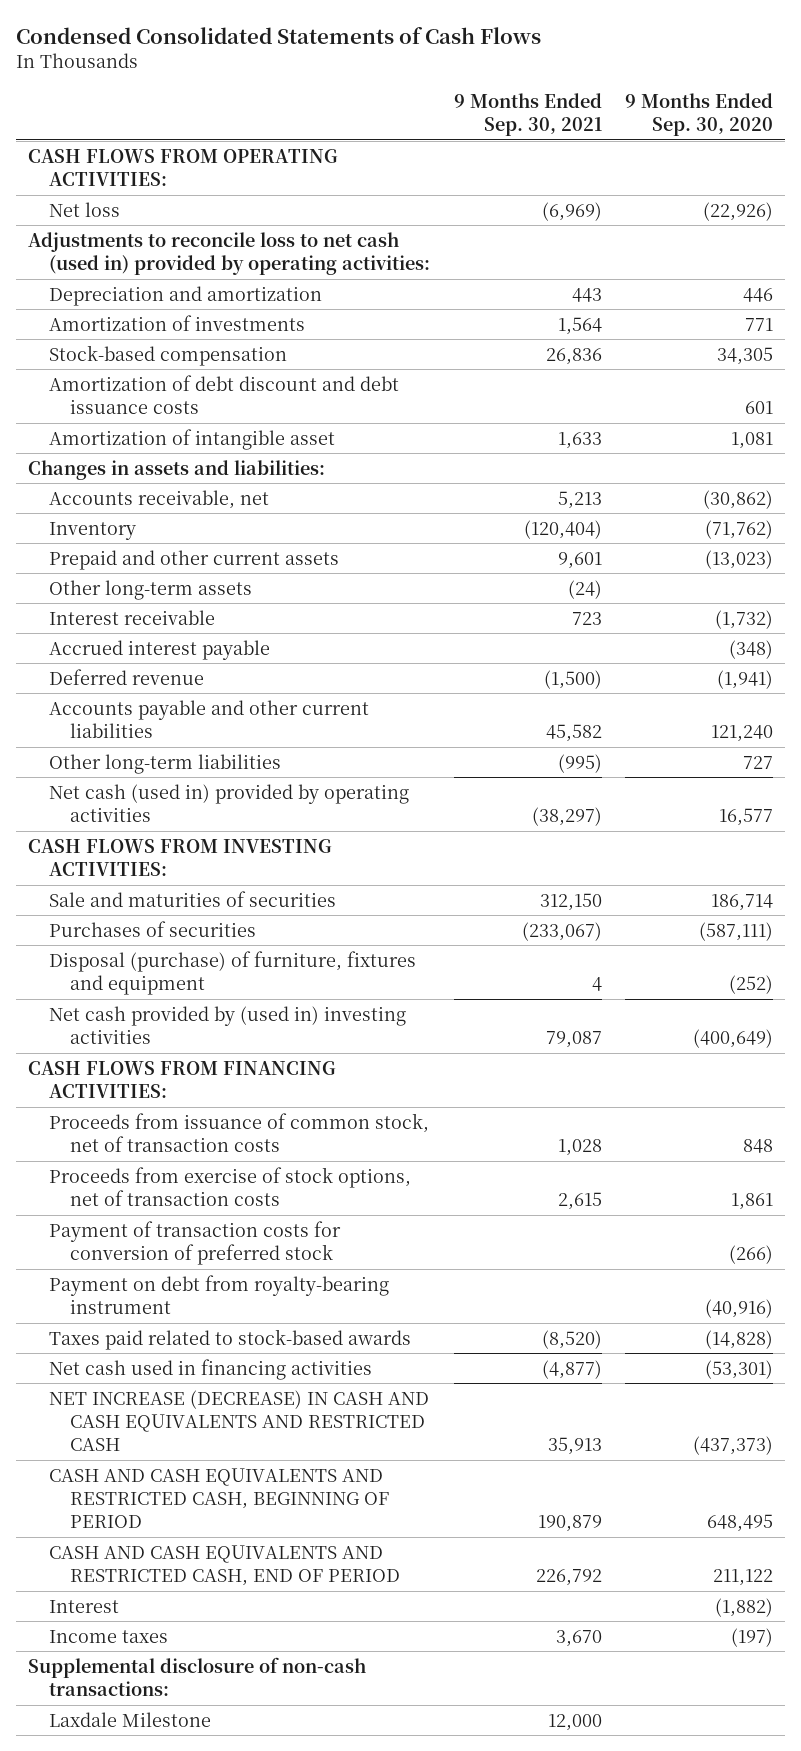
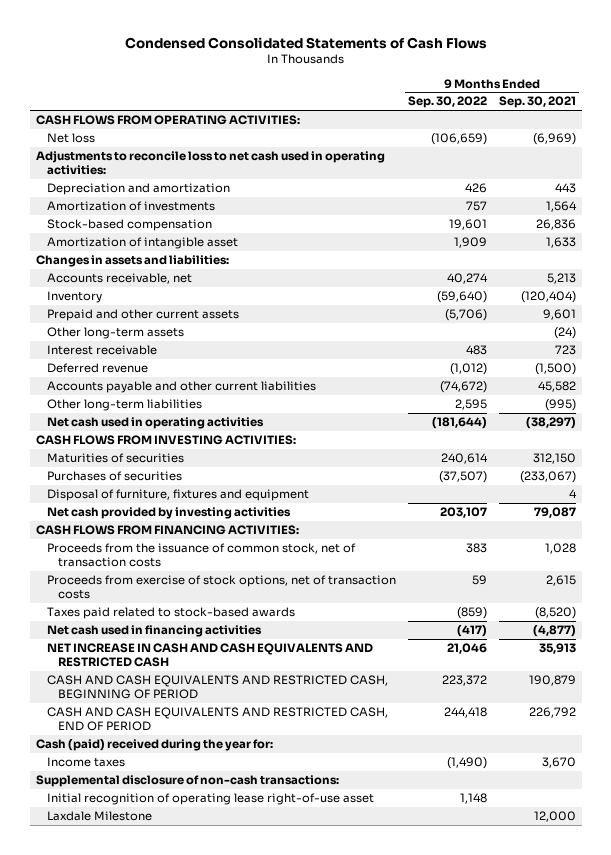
[625,92,774,137] 9 Months Ended Sep. 30, 2020 -> none
none -> [407,96,487,109] Sep. 30, 2022
[27,231,431,276] Adjustments to reconcile loss to net cash (used in) provided by operating activities: -> [35,151,385,176] Adjustments to reconcile loss to net cash used in operating activities:
[49,374,400,415] Amortization of debt discount and debt issuance costs -> none
[49,639,271,660] Accrued interest payable -> none
[49,783,410,823] Net cash (used in) provided by operating activities -> [46,417,264,430] Net cash used in operating activities
[49,890,337,907] Sale and maturities of securities -> [46,453,184,464] Maturities of securities
[49,950,417,996] Disposal (purchase) of furniture, fixtures and equipment -> [46,489,309,502] Disposal of furniture, fixtures and equipment
[49,1005,407,1045] Net cash provided by (used in) investing activities -> [46,507,291,520] Net cash provided by investing activities
[49,1112,430,1153] Proceeds from issuance of common stock, net of transaction costs -> [46,543,356,568] Proceeds from the issuance of common stock, net of transaction costs
[49,1220,342,1266] Payment of transaction costs for conversion of preferred stock -> none
[49,1274,390,1315] Payment on debt from royalty-bearing instrument -> none
[49,1389,430,1452] NET INCREASE (DECREASE) IN CASH AND CASH EQUIVALENTS AND RESTRICTED CASH -> [46,643,373,668] NET INCREASE IN CASH AND CASH EQUIVALENTS AND RESTRICTED CASH
[49,1599,120,1613] Interest -> none
none -> [35,739,273,752] Cash (paid) received during the year for:
none -> [46,793,374,806] Initial recognition of operating lease right-of-use asset

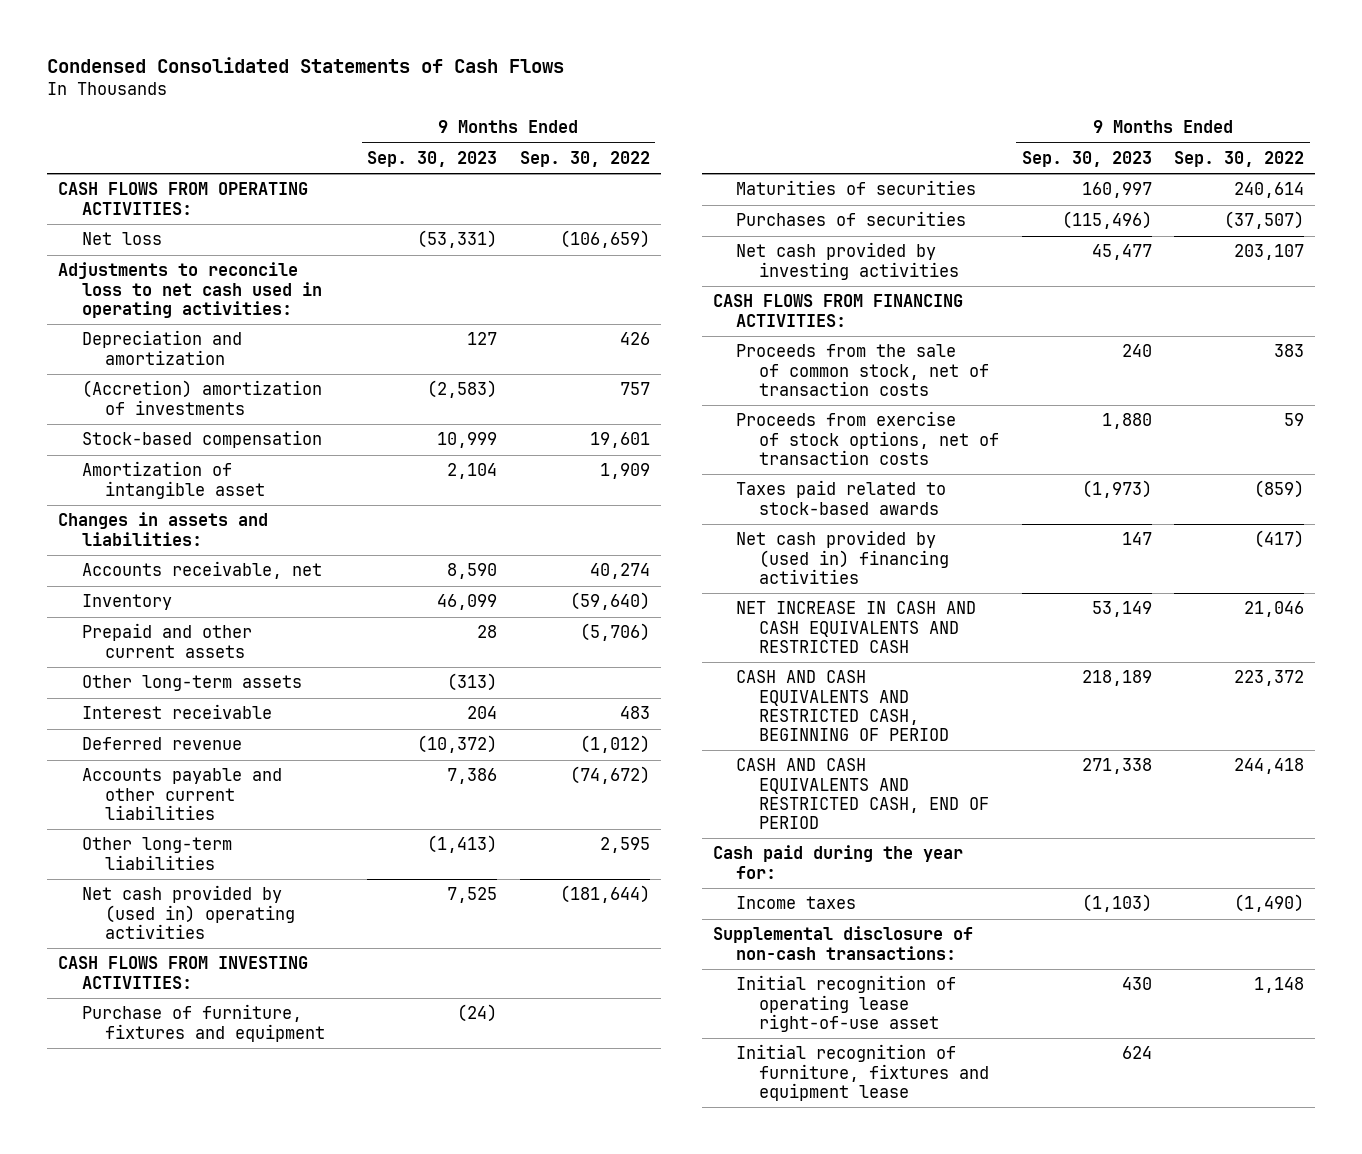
[498,96,576,109] Sep. 30, 2021 -> none
none -> [367,150,498,167] Sep. 30, 2023
[46,201,215,212] Amortization of investments -> [81,380,322,415] (Accretion) amortization of investments
[46,417,264,430] Net cash used in operating activities -> [81,885,295,939] Net cash provided by (used in) operating activities
none -> [81,1004,325,1042] Purchase of furniture, fixtures and equipment
[46,489,309,502] Disposal of furniture, fixtures and equipment -> none
[46,543,356,568] Proceeds from the issuance of common stock, net of transaction costs -> [736,344,990,396] Proceeds from the sale of common stock, net of transaction costs
[46,625,262,638] Net cash used in financing activities -> [736,530,950,584] Net cash provided by (used in) financing activities
[35,739,273,752] Cash (paid) received during the year for: -> [712,845,963,879] Cash paid during the year for:
[46,811,152,822] Laxdale Milestone -> none
none -> [736,1044,990,1101] Initial recognition of furniture, fixtures and equipment lease

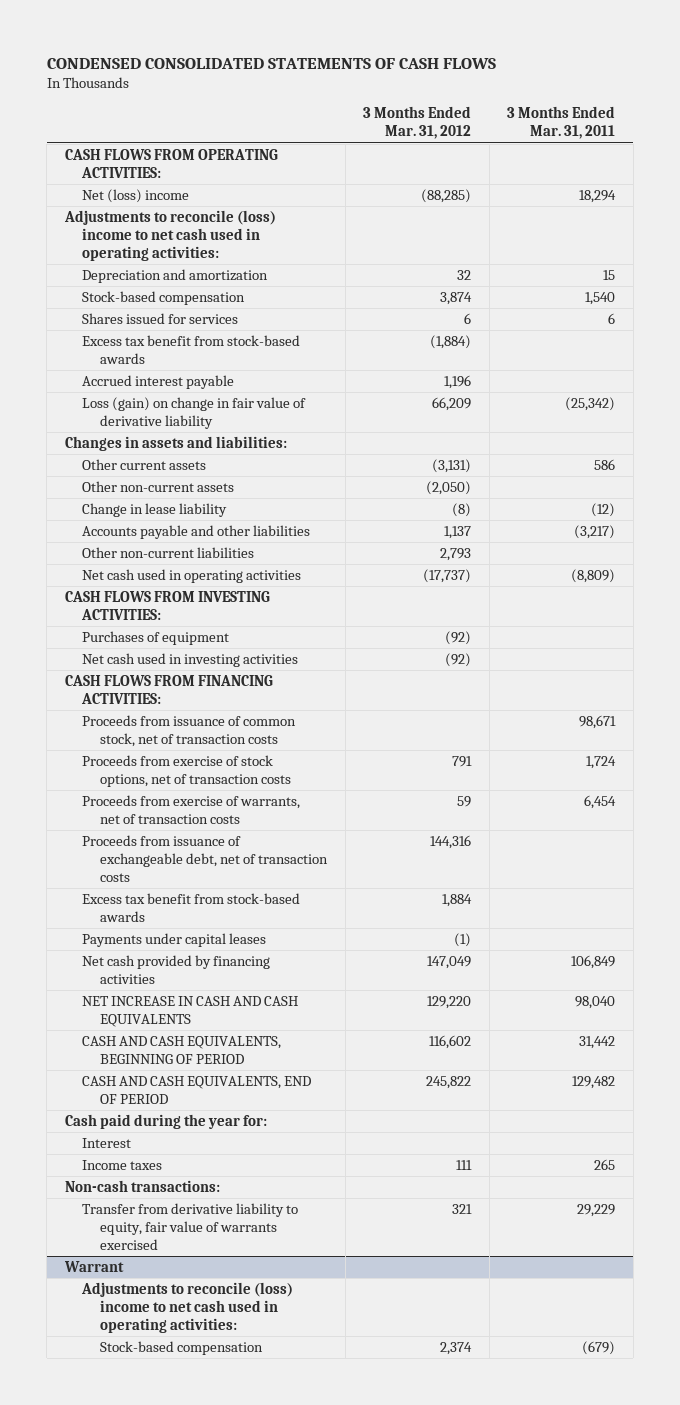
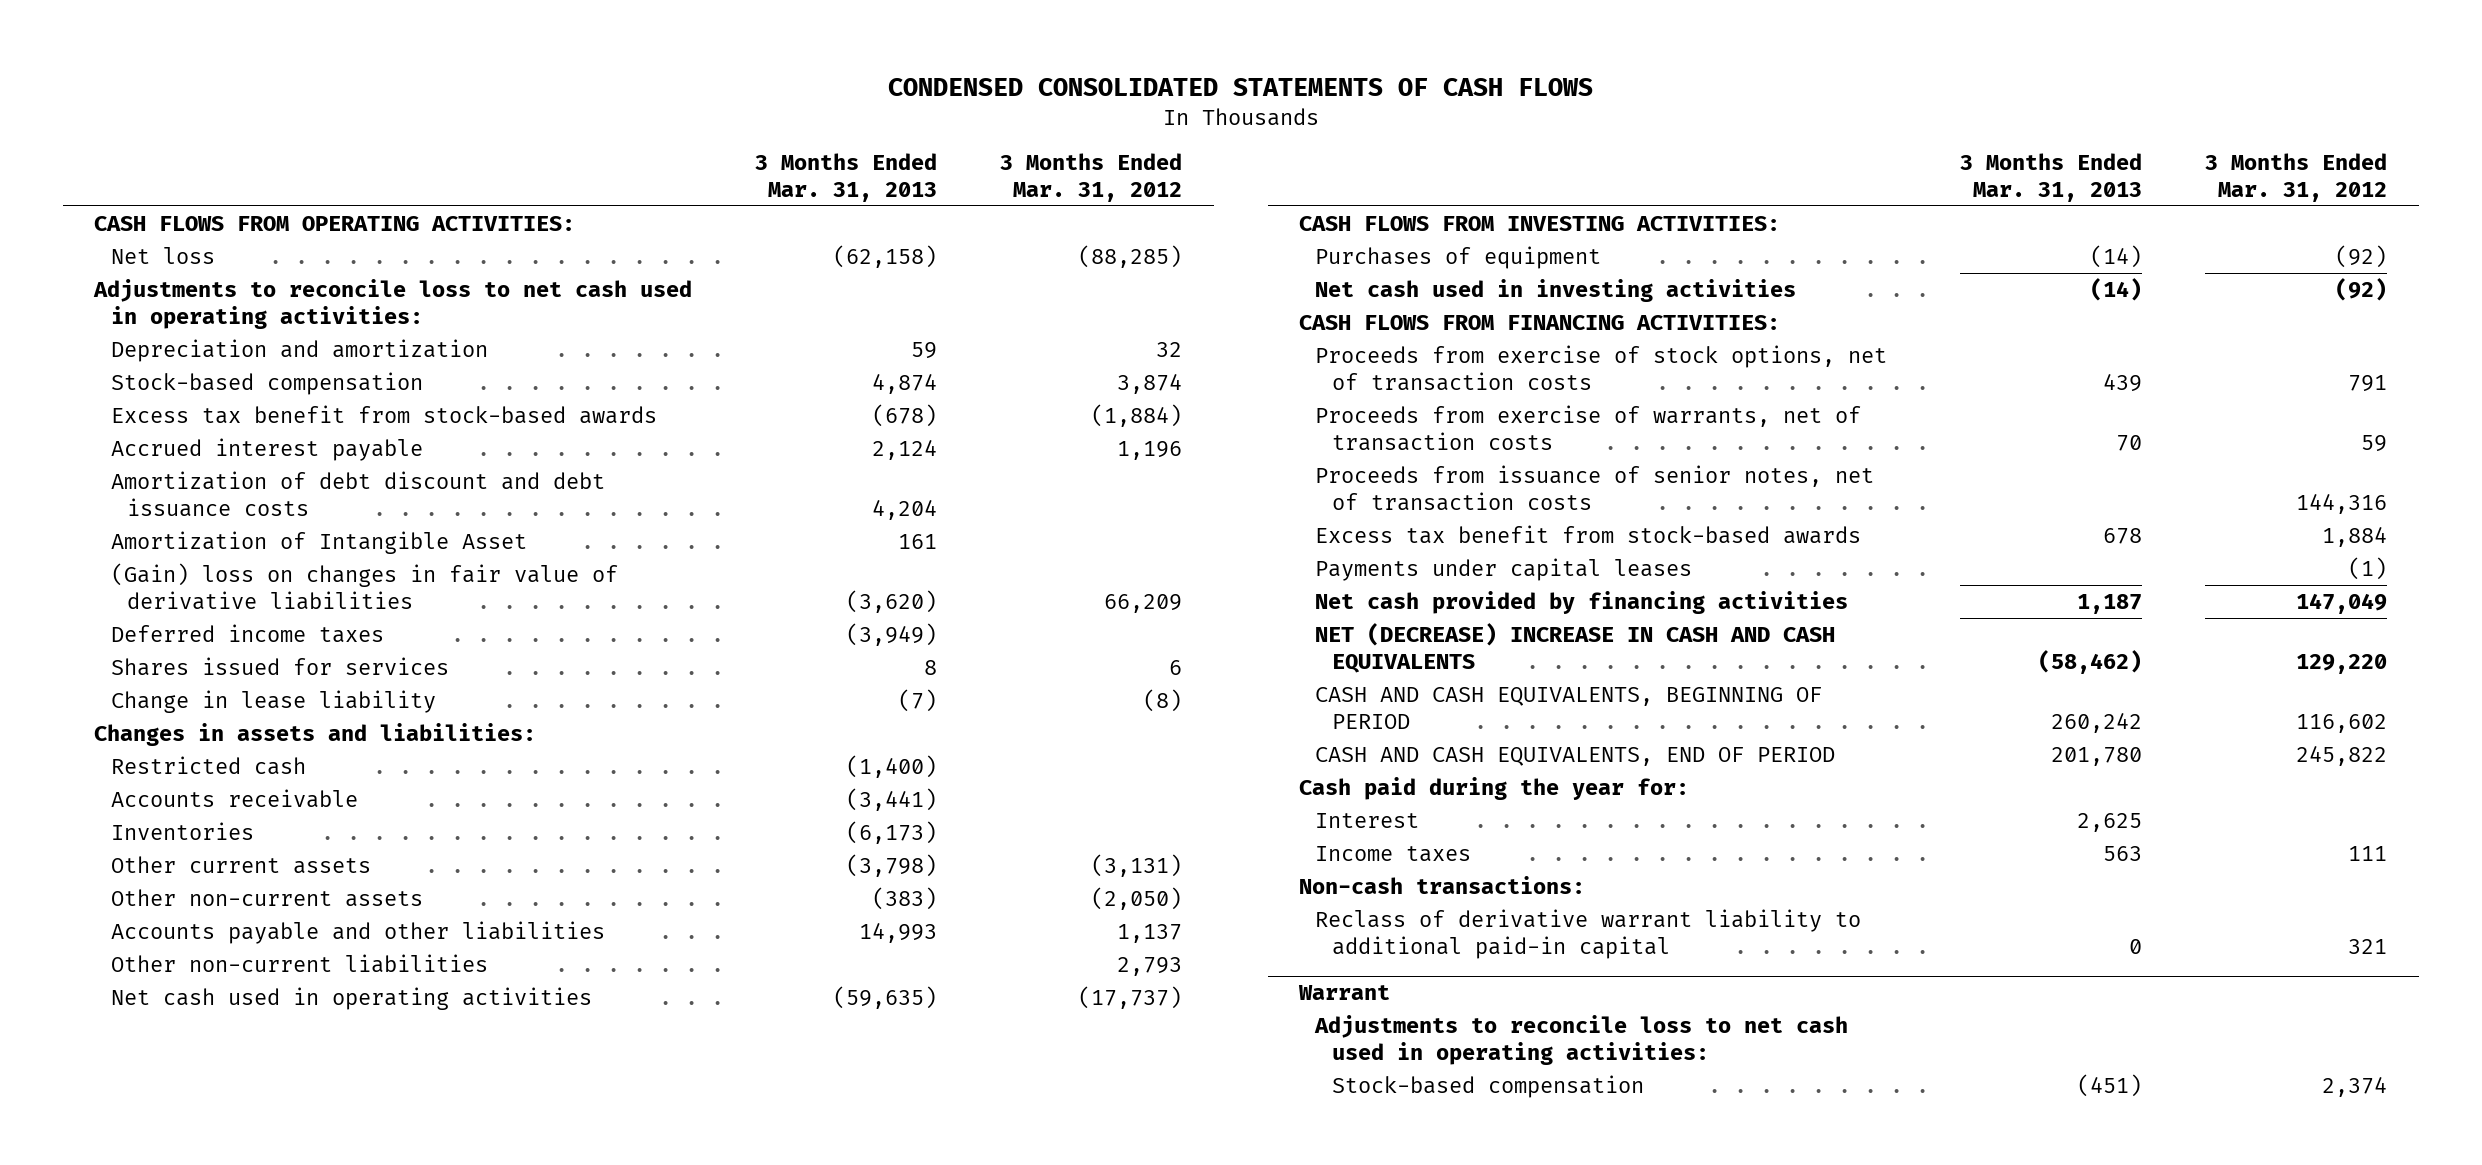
[507,106,616,140] 3 Months Ended Mar. 31, 2011 -> none
none -> [755,152,938,202] 3 Months Ended Mar. 31, 2013
[82,189,190,204] Net (loss) income -> [110,246,215,264] Net loss
[63,210,276,261] Adjustments to reconcile (loss) income to net cash used in operating activities: -> [93,278,693,329] Adjustments to reconcile loss to net cash used in operating activities:
none -> [110,470,605,517] Amortization of debt discount and debt issuance costs
none -> [110,530,527,554] Amortization of Intangible Asset
[82,397,307,429] Loss (gain) on change in fair value of derivative liability -> [110,562,618,610] (Gain) loss on changes in fair value of derivative liabilities
none -> [110,623,384,643] Deferred income taxes
[82,313,239,325] Shares issued for services -> [110,656,449,676] Shares issued for services
[82,503,228,518] Change in lease liability -> [110,689,436,713] Change in lease liability
none -> [110,755,306,775] Restricted cash
none -> [110,788,358,808] Accounts receivable
none -> [110,821,254,840] Inventories
[82,715,297,747] Proceeds from issuance of common stock, net of transaction costs -> none
[82,835,329,882] Proceeds from issuance of exchangeable debt, net of transaction costs -> [1315,464,1875,511] Proceeds from issuance of senior notes, net of transaction costs
[82,996,299,1027] NET INCREASE IN CASH AND CASH EQUIVALENTS -> [1315,622,1836,673] NET (DECREASE) INCREASE IN CASH AND CASH EQUIVALENTS
[82,1203,299,1250] Transfer from derivative liability to equity, fair value of warrants exercised -> [1315,908,1862,959] Reclass of derivative warrant liability to additional paid-in capital
[81,1282,294,1333] Adjustments to reconcile (loss) income to net cash used in operating activities: -> [1314,1014,1849,1065] Adjustments to reconcile loss to net cash used in operating activities:

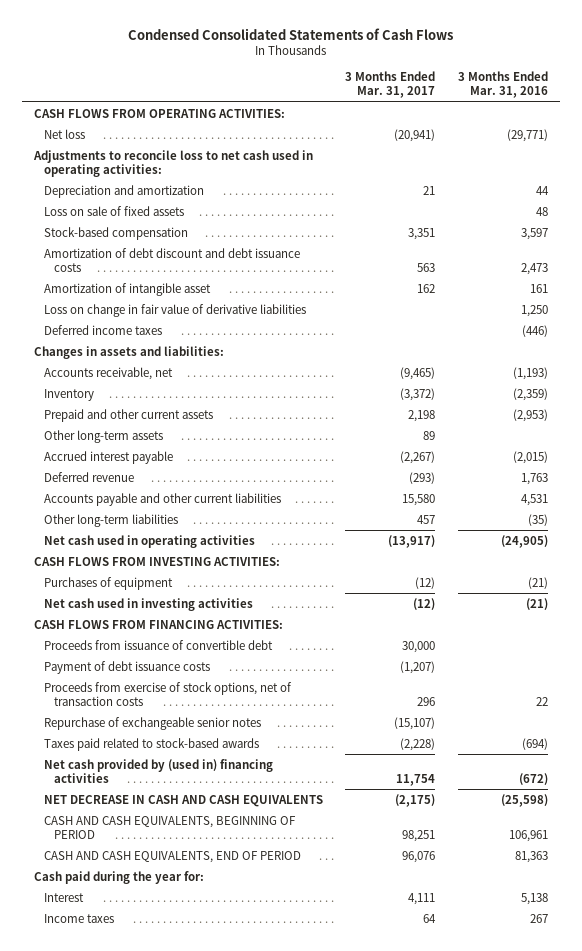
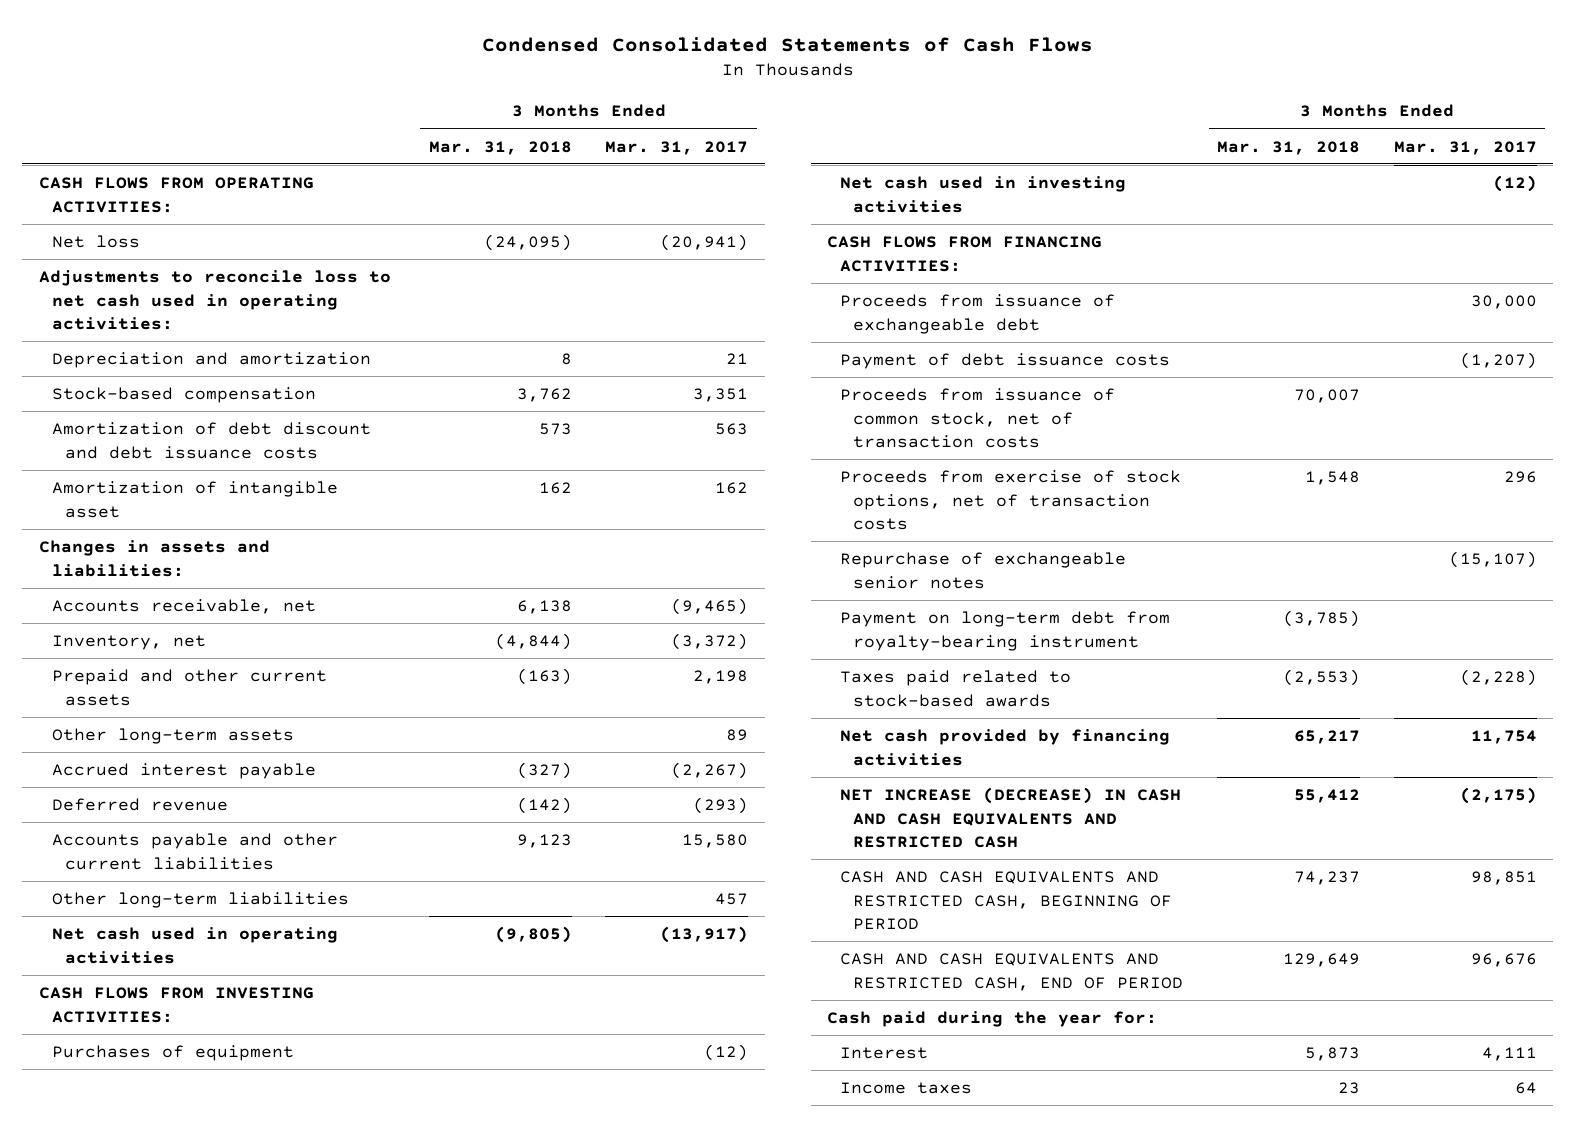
[458,70,549,99] 3 Months Ended Mar. 31, 2016 -> none
none -> [428,140,572,155] Mar. 31, 2018
[43,205,184,216] Loss on sale of fixed assets -> none
[43,303,306,317] Loss on change in fair value of derivative liabilities -> none
[43,324,162,335] Deferred income taxes -> none
[43,388,94,401] Inventory -> [52,635,207,651] Inventory, net
[43,639,273,650] Proceeds from issuance of convertible debt -> [840,294,1116,334] Proceeds from issuance of exchangeable debt
none -> [840,388,1116,449] Proceeds from issuance of common stock, net of transaction costs
none -> [840,611,1171,651] Payment on long-term debt from royalty-bearing instrument
[43,758,273,784] Net cash provided by (used in) financing activities -> [840,729,1171,766] Net cash provided by financing activities
[43,794,323,807] NET DECREASE IN CASH AND CASH EQUIVALENTS -> [840,787,1182,849] NET INCREASE (DECREASE) IN CASH AND CASH EQUIVALENTS AND RESTRICTED CASH
[43,815,296,840] CASH AND CASH EQUIVALENTS, BEGINNING OF PERIOD -> [840,871,1173,931] CASH AND CASH EQUIVALENTS AND RESTRICTED CASH, BEGINNING OF PERIOD
[402,830,436,843] 98,251 -> [1470,871,1537,886] 98,851
[43,850,301,863] CASH AND CASH EQUIVALENTS, END OF PERIOD -> [840,953,1184,991] CASH AND CASH EQUIVALENTS AND RESTRICTED CASH, END OF PERIOD
[402,850,436,863] 96,076 -> [1470,953,1537,968] 96,676

